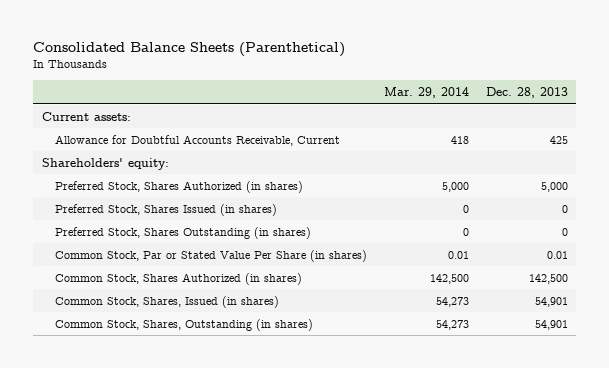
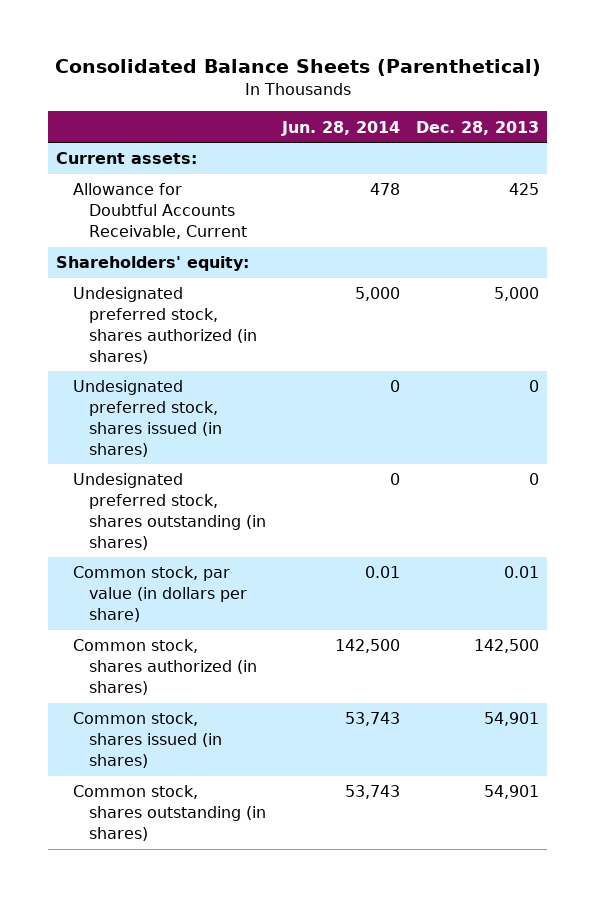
[383,87,469,99] Mar. 29, 2014 -> none
none -> [281,120,401,136] Jun. 28, 2014
[55,180,304,193] Preferred Stock, Shares Authorized (in shares) -> [72,287,257,364] Undesignated preferred stock, shares authorized (in shares)
[55,203,278,216] Preferred Stock, Shares Issued (in shares) -> [72,380,222,457] Undesignated preferred stock, shares issued (in shares)
[55,226,312,239] Preferred Stock, Shares Outstanding (in shares) -> [72,473,266,550] Undesignated preferred stock, shares outstanding (in shares)
[55,249,368,262] Common Stock, Par or Stated Value Per Share (in shares) -> [72,566,247,622] Common stock, par value (in dollars per share)
[55,272,303,285] Common Stock, Shares Authorized (in shares) -> [72,639,257,695] Common stock, shares authorized (in shares)
[55,295,280,308] Common Stock, Shares, Issued (in shares) -> [72,712,222,768] Common stock, shares issued (in shares)
[55,318,314,331] Common Stock, Shares, Outstanding (in shares) -> [72,785,266,841] Common stock, shares outstanding (in shares)

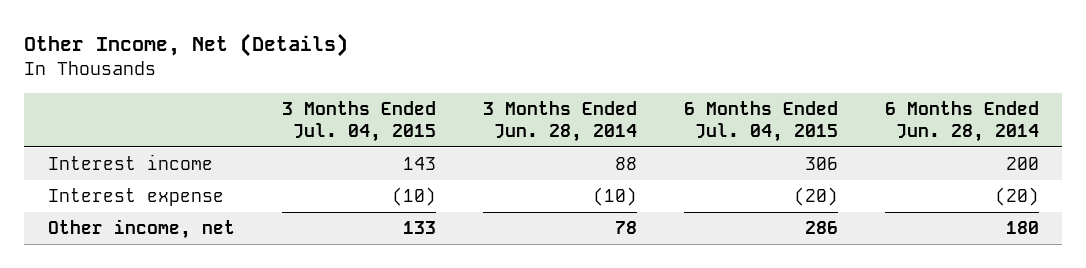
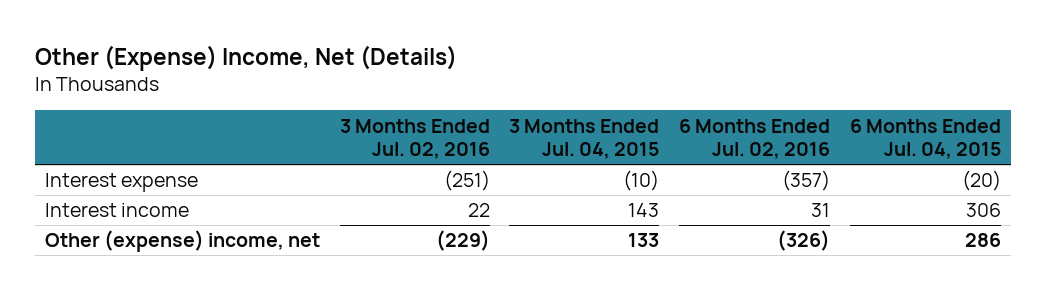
[24,33,349,58] Other Income, Net (Details) -> [34,44,457,71] Other (Expense) Income, Net (Details)
[482,101,637,142] 3 Months Ended Jun. 28, 2014 -> none
[884,101,1039,142] 6 Months Ended Jun. 28, 2014 -> none
none -> [339,118,490,159] 3 Months Ended Jul. 02, 2016
none -> [679,118,831,159] 6 Months Ended Jul. 02, 2016
[47,154,213,171] Interest income -> [44,203,189,218] Interest income
[47,219,235,240] Other income, net -> [44,230,320,253] Other (expense) income, net

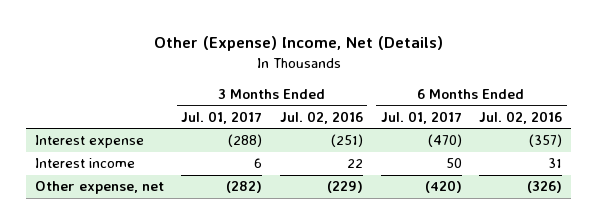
[509,118,660,159] 3 Months Ended Jul. 04, 2015 -> none
[850,118,1002,159] 6 Months Ended Jul. 04, 2015 -> none
none -> [181,110,263,124] Jul. 01, 2017
none -> [380,110,462,124] Jul. 01, 2017
[44,230,320,253] Other (expense) income, net -> [34,181,164,195] Other expense, net

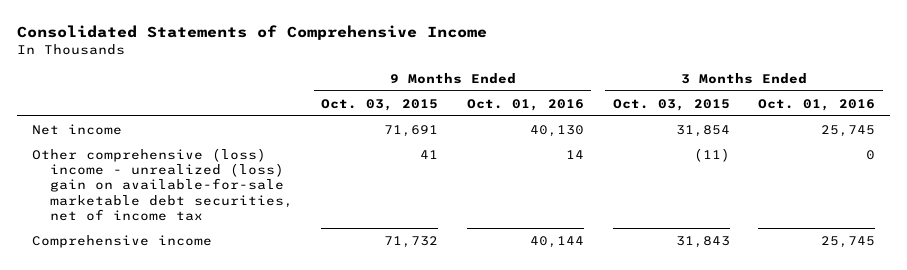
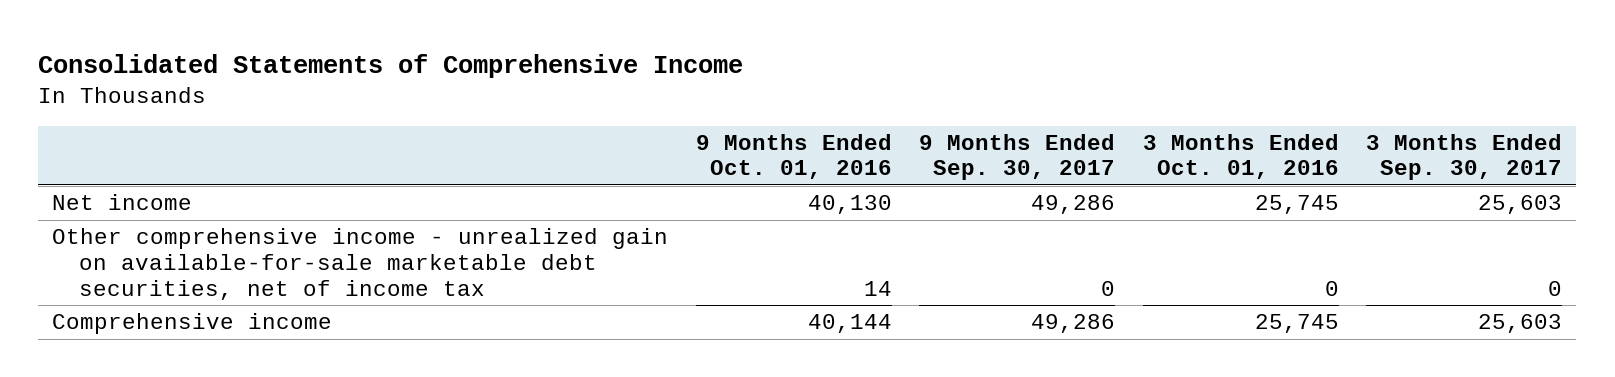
[321,98,439,111] Oct. 03, 2015 -> none
[612,98,730,111] Oct. 03, 2015 -> none
none -> [919,133,1116,181] 9 Months Ended Sep. 30, 2017
none -> [1366,133,1563,181] 3 Months Ended Sep. 30, 2017
[31,147,293,221] Other comprehensive (loss) income - unrealized (loss) gain on available-for-sale marketable debt securities, net of income tax -> [52,228,669,300] Other comprehensive income - unrealized gain on available-for-sale marketable debt securities, net of income tax

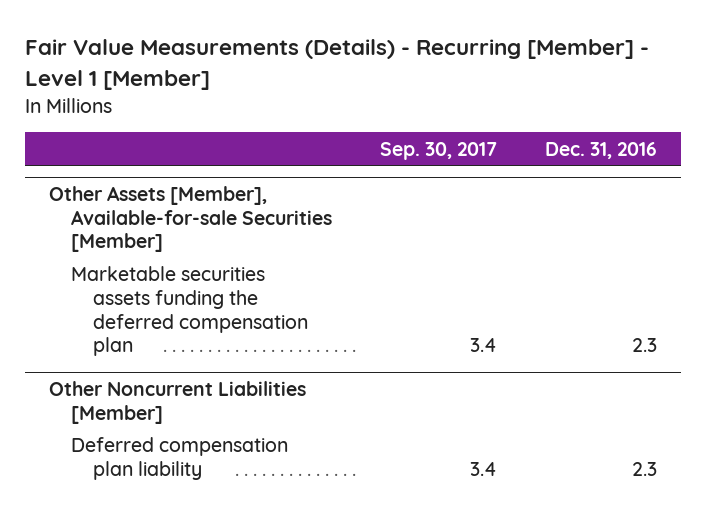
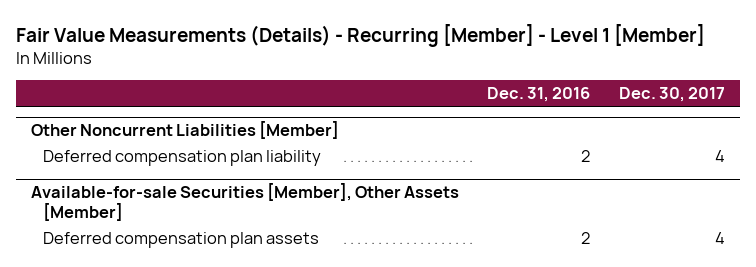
[379,141,497,160] Sep. 30, 2017 -> none
none -> [619,87,726,103] Dec. 30, 2017
[48,186,332,253] Other Assets [Member], Available-for-sale Securities [Member] -> none
[70,266,309,357] Marketable securities assets funding the deferred compensation plan -> none
[631,461,657,476] 2.3 -> [581,149,591,162] 2
none -> [30,183,459,222] Available-for-sale Securities [Member], Other Assets [Member]
none -> [43,231,320,248] Deferred compensation plan assets

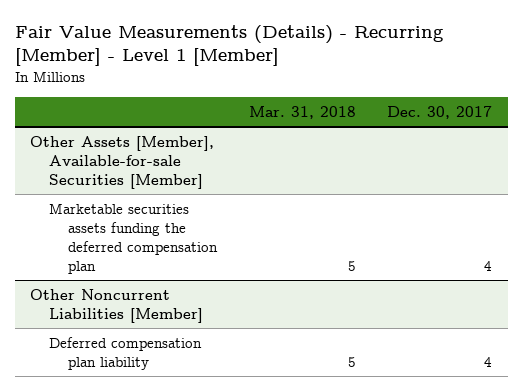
[487,87,591,103] Dec. 31, 2016 -> none
none -> [248,105,356,119] Mar. 31, 2018
none -> [30,135,215,189] Other Assets [Member], Available-for-sale Securities [Member]
none -> [49,202,219,274] Marketable securities assets funding the deferred compensation plan
[30,183,459,222] Available-for-sale Securities [Member], Other Assets [Member] -> none
[43,231,320,248] Deferred compensation plan assets -> none

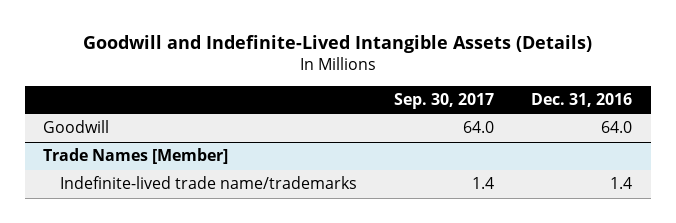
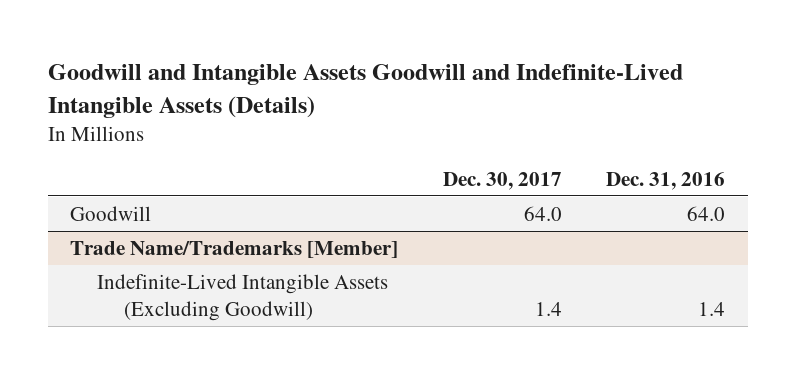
[82,35,592,54] Goodwill and Indefinite-Lived Intangible Assets (Details) -> [48,64,684,118] Goodwill and Intangible Assets Goodwill and Indefinite-Lived Intangible Assets (Details)
[394,92,495,109] Sep. 30, 2017 -> none
none -> [442,171,562,190] Dec. 30, 2017
[43,148,229,165] Trade Names [Member] -> [70,241,399,259] Trade Name/Trademarks [Member]
[59,176,357,190] Indefinite-lived trade name/trademarks -> [96,274,388,321] Indefinite-Lived Intangible Assets (Excluding Goodwill)

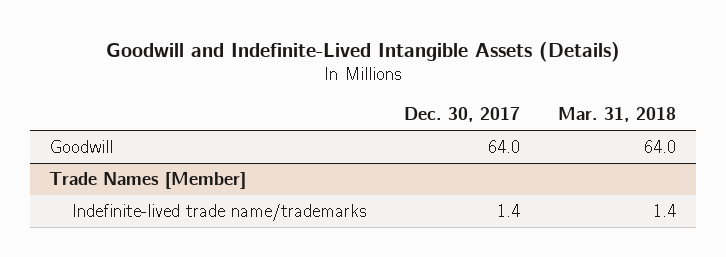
[48,64,684,118] Goodwill and Intangible Assets Goodwill and Indefinite-Lived Intangible Assets (Details) -> [105,42,620,63] Goodwill and Indefinite-Lived Intangible Assets (Details)
[606,171,726,190] Dec. 31, 2016 -> none
none -> [558,107,677,123] Mar. 31, 2018
[70,241,399,259] Trade Name/Trademarks [Member] -> [49,172,247,190] Trade Names [Member]
[96,274,388,321] Indefinite-Lived Intangible Assets (Excluding Goodwill) -> [71,204,366,222] Indefinite-lived trade name/trademarks

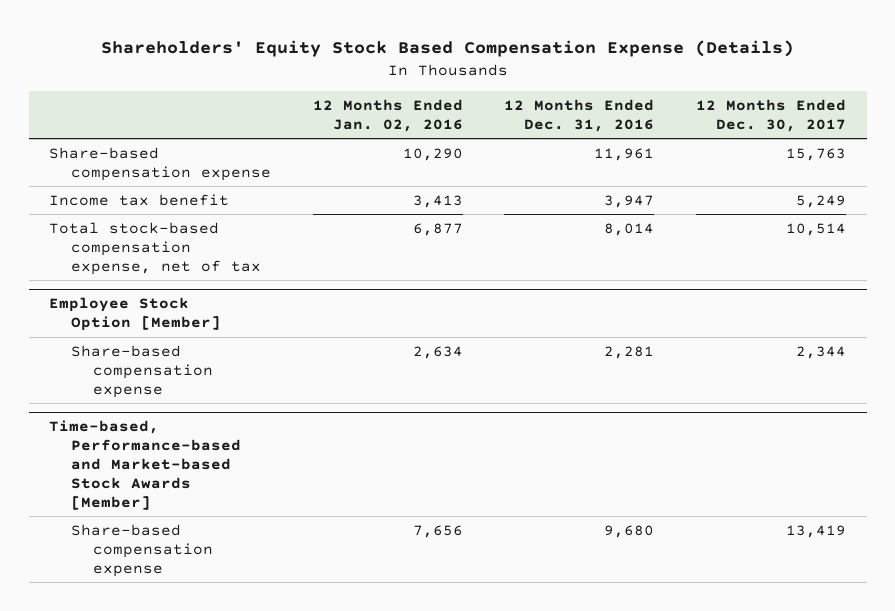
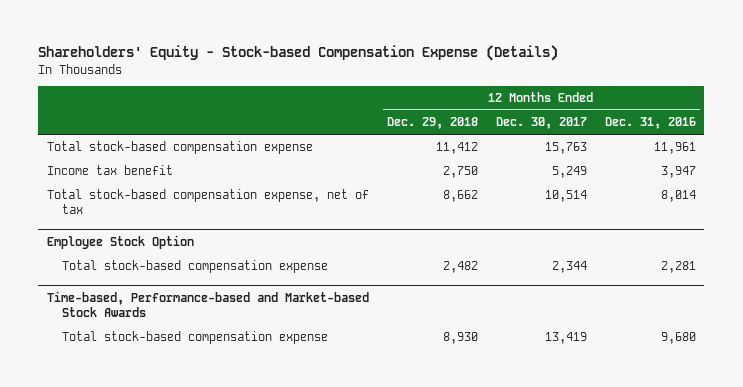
[100,40,794,58] Shareholders' Equity Stock Based Compensation Expense (Details) -> [38,45,559,62] Shareholders' Equity - Stock-based Compensation Expense (Details)
[312,98,463,132] 12 Months Ended Jan. 02, 2016 -> none
none -> [387,117,479,130] Dec. 29, 2018
[49,146,272,181] Share-based compensation expense -> [47,141,314,155] Total stock-based compensation expense
[49,297,222,332] Employee Stock Option [Member] -> [47,234,195,249] Employee Stock Option
[71,344,214,398] Share-based compensation expense -> [62,260,329,274] Total stock-based compensation expense
[49,420,242,510] Time-based, Performance-based and Market-based Stock Awards [Member] -> [47,290,370,317] Time-based, Performance-based and Market-based Stock Awards
[71,523,214,577] Share-based compensation expense -> [62,331,329,345] Total stock-based compensation expense

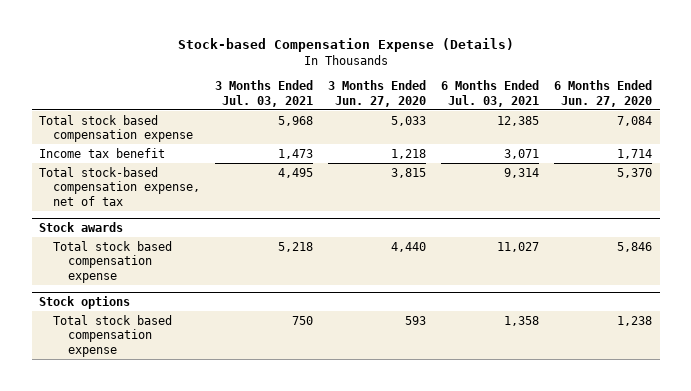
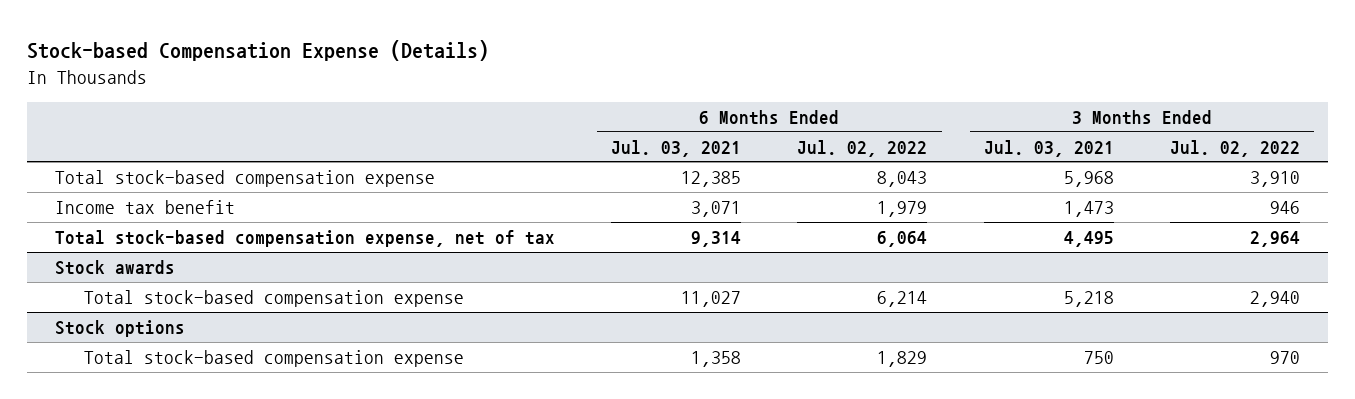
[328,79,427,107] 3 Months Ended Jun. 27, 2020 -> none
[554,79,653,107] 6 Months Ended Jun. 27, 2020 -> none
none -> [797,139,928,157] Jul. 02, 2022
none -> [1169,139,1300,157] Jul. 02, 2022
[39,114,194,143] Total stock based compensation expense -> [55,169,436,187] Total stock-based compensation expense
[53,240,173,284] Total stock based compensation expense -> [83,289,464,307] Total stock-based compensation expense
[53,314,173,358] Total stock based compensation expense -> [83,349,464,367] Total stock-based compensation expense

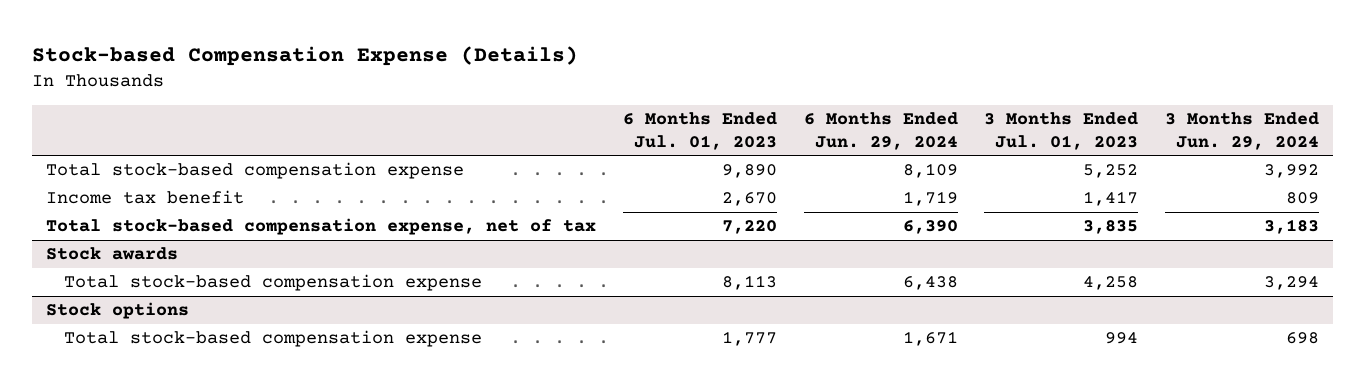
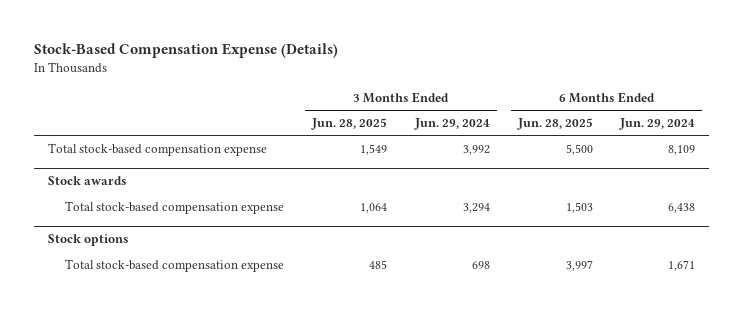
[32,46,579,67] Stock-based Compensation Expense (Details) -> [33,43,338,59] Stock-Based Compensation Expense (Details)
[622,112,777,150] 6 Months Ended Jul. 01, 2023 -> none
[984,112,1139,150] 3 Months Ended Jul. 01, 2023 -> none
none -> [311,118,388,131] Jun. 28, 2025
none -> [516,118,593,131] Jun. 28, 2025
[45,190,244,205] Income tax benefit -> none
[45,218,596,236] Total stock-based compensation expense, net of tax -> none

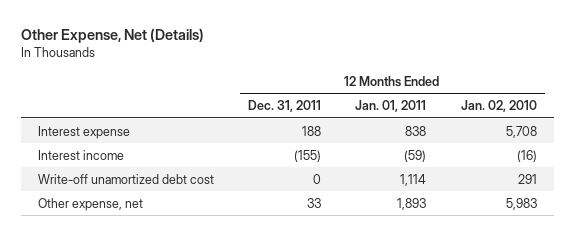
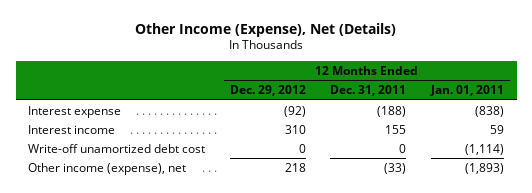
[20,28,204,44] Other Expense, Net (Details) -> [135,22,397,37] Other Income (Expense), Net (Details)
[460,100,537,113] Jan. 02, 2010 -> none
none -> [229,84,306,96] Dec. 29, 2012
[302,125,322,136] 188 -> [377,105,407,117] (188)
[405,125,427,136] 838 -> [475,105,505,117] (838)
[294,149,322,162] (155) -> [385,124,407,134] 155
[404,149,427,162] (59) -> [490,124,505,134] 59
[400,173,427,186] 1,114 -> [465,143,505,155] (1,114)
[37,197,143,211] Other expense, net -> [27,162,186,175] Other income (expense), net
[307,197,322,208] 33 -> [384,162,407,174] (33)
[397,197,427,210] 1,893 -> [465,162,505,174] (1,893)

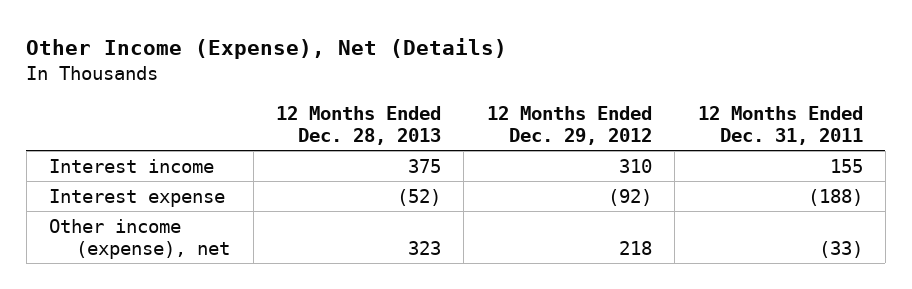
[430,84,505,96] Jan. 01, 2011 -> none
none -> [276,105,442,146] 12 Months Ended Dec. 28, 2013
[27,143,205,153] Write-off unamortized debt cost -> none
[27,105,121,118] Interest expense -> [49,188,226,207] Interest expense

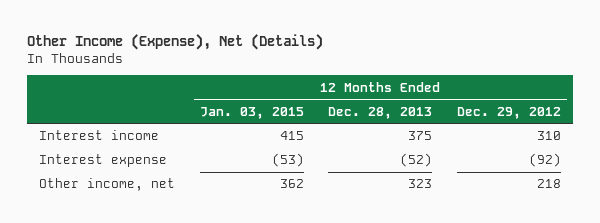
[697,105,863,146] 12 Months Ended Dec. 31, 2011 -> none
none -> [199,106,304,119] Jan. 03, 2015
[49,218,231,259] Other income (expense), net -> [39,178,176,192] Other income, net

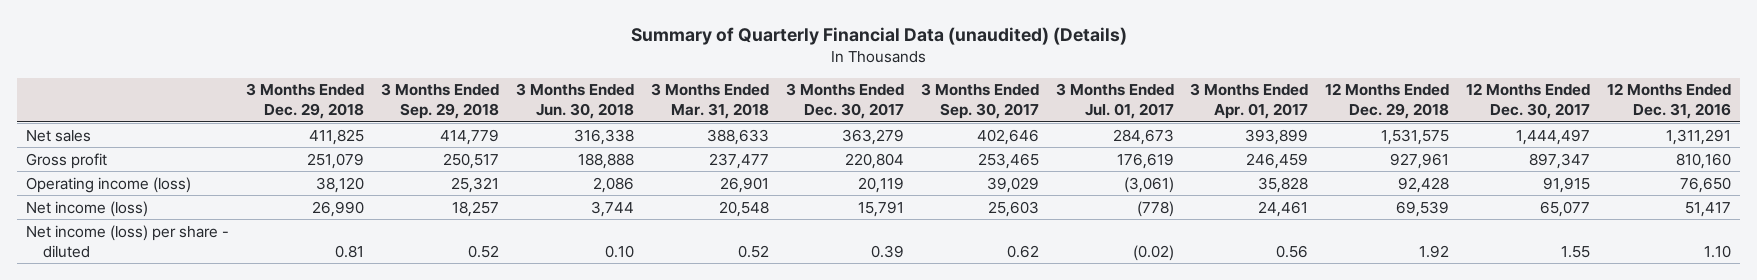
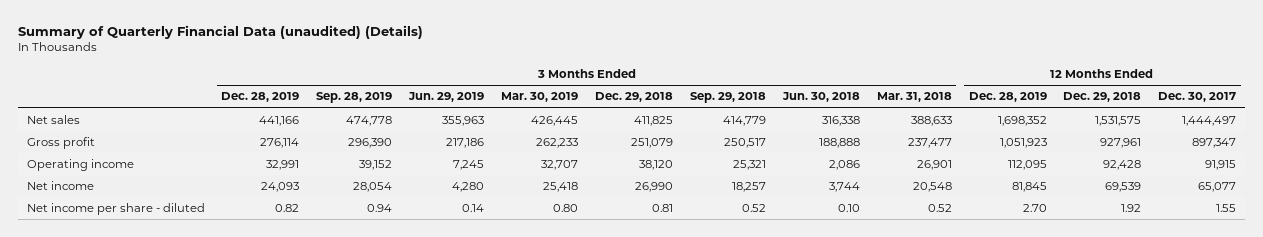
[785,83,904,120] 3 Months Ended Dec. 30, 2017 -> none
[920,83,1039,120] 3 Months Ended Sep. 30, 2017 -> none
[1055,83,1174,120] 3 Months Ended Jul. 01, 2017 -> none
[1190,83,1309,120] 3 Months Ended Apr. 01, 2017 -> none
[1607,83,1732,120] 12 Months Ended Dec. 31, 2016 -> none
none -> [221,92,300,103] Dec. 28, 2019
none -> [316,92,393,104] Sep. 28, 2019
none -> [408,92,485,103] Jun. 29, 2019
none -> [501,92,579,103] Mar. 30, 2019
none -> [968,92,1047,103] Dec. 28, 2019
[25,176,191,193] Operating income (loss) -> [26,159,134,172] Operating income
[25,200,148,217] Net income (loss) -> [26,181,94,191] Net income
[25,224,229,258] Net income (loss) per share - diluted -> [26,203,205,216] Net income per share - diluted

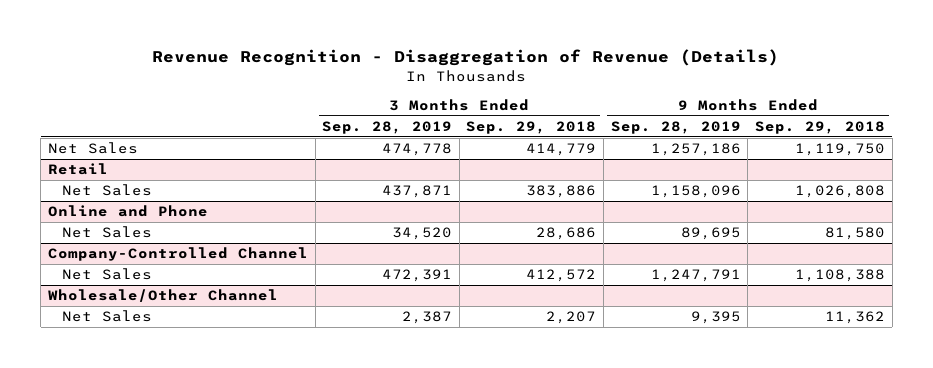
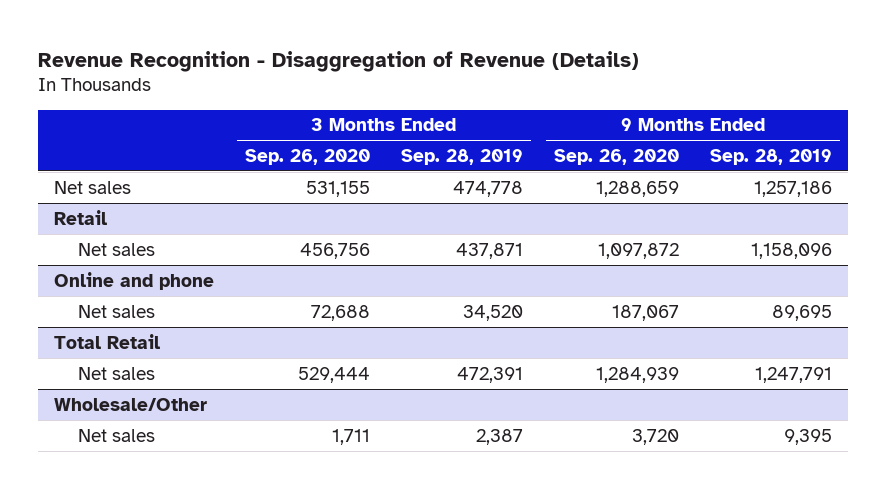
[466,120,597,134] Sep. 29, 2018 -> none
[755,120,886,134] Sep. 29, 2018 -> none
none -> [244,148,370,165] Sep. 26, 2020
none -> [554,148,680,165] Sep. 26, 2020
[47,142,138,155] Net Sales -> [53,180,131,194] Net sales
[47,247,308,262] Company-Controlled Channel -> none
[61,184,152,197] Net Sales -> [77,242,155,256] Net sales
[47,205,208,218] Online and Phone -> [53,271,214,290] Online and phone
[61,226,152,239] Net Sales -> [77,304,155,318] Net sales
none -> [53,333,160,349] Total Retail
[61,268,152,281] Net Sales -> [77,366,155,380] Net sales
[47,289,278,303] Wholesale/Other Channel -> [53,397,207,411] Wholesale/Other
[61,310,152,323] Net Sales -> [77,428,155,442] Net sales

